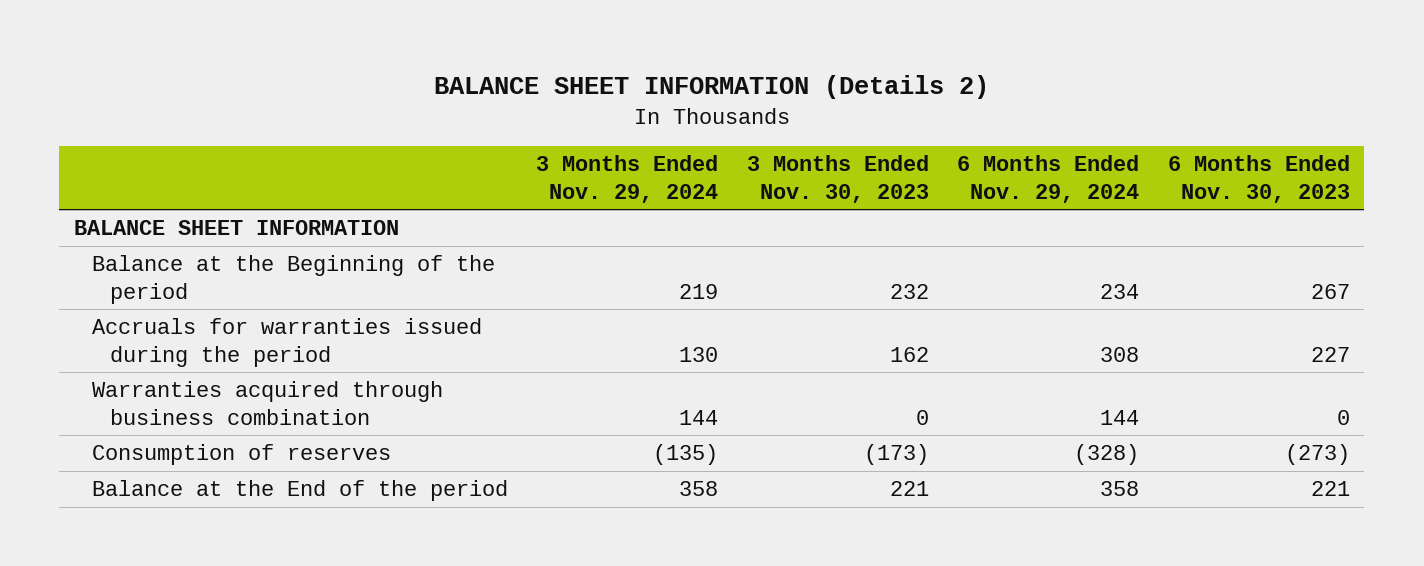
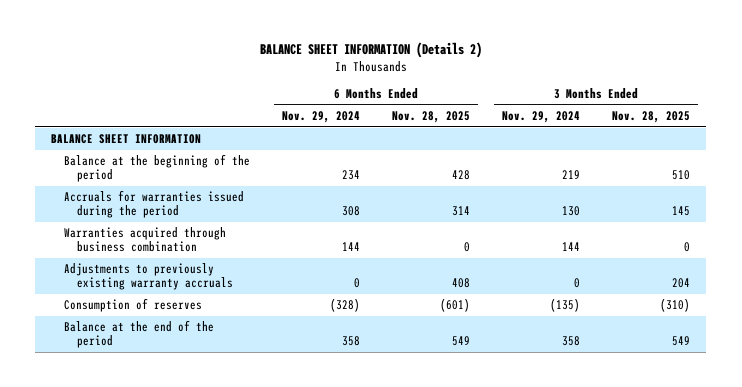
[746,154,929,203] 3 Months Ended Nov. 30, 2023 -> none
[1168,154,1351,203] 6 Months Ended Nov. 30, 2023 -> none
none -> [392,111,471,124] Nov. 28, 2025
none -> [612,111,691,124] Nov. 28, 2025
[91,255,495,304] Balance at the Beginning of the period -> [64,154,251,183] Balance at the beginning of the period
none -> [64,263,234,291] Adjustments to previously existing warranty accruals
[91,480,508,502] Balance at the End of the period -> [64,320,215,349] Balance at the end of the period

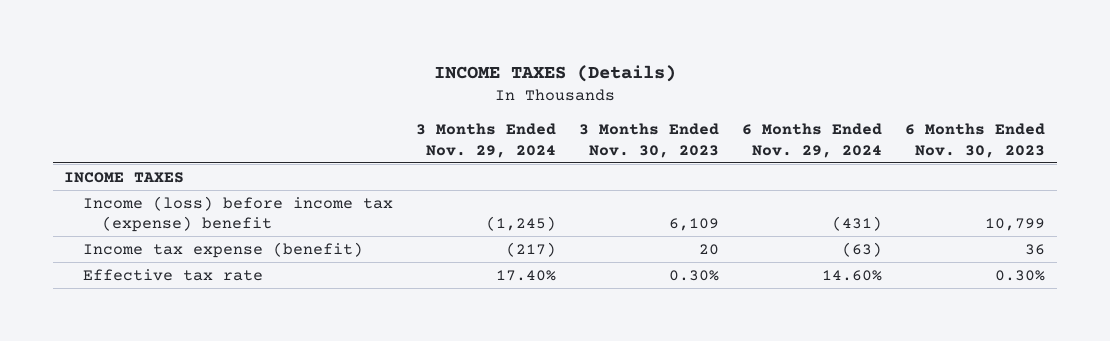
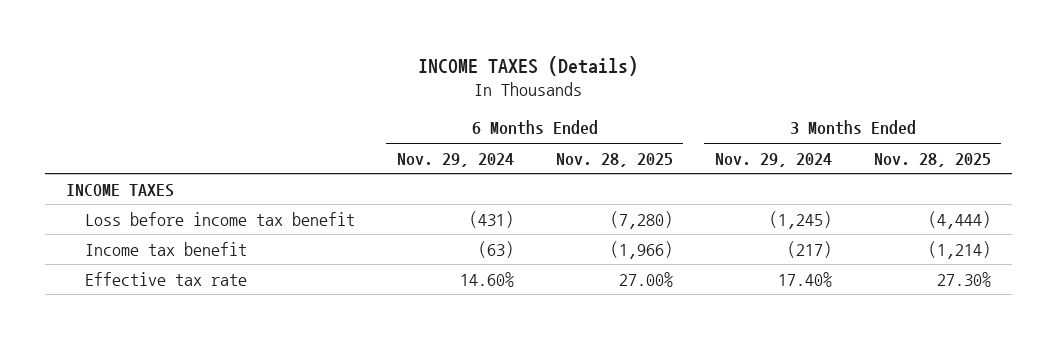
[579,123,720,158] 3 Months Ended Nov. 30, 2023 -> none
[905,123,1046,158] 6 Months Ended Nov. 30, 2023 -> none
none -> [555,152,673,167] Nov. 28, 2025
none -> [873,152,991,167] Nov. 28, 2025
[83,195,394,233] Income (loss) before income tax (expense) benefit -> [84,211,355,226] Loss before income tax benefit
[83,241,364,258] Income tax expense (benefit) -> [84,241,247,256] Income tax benefit

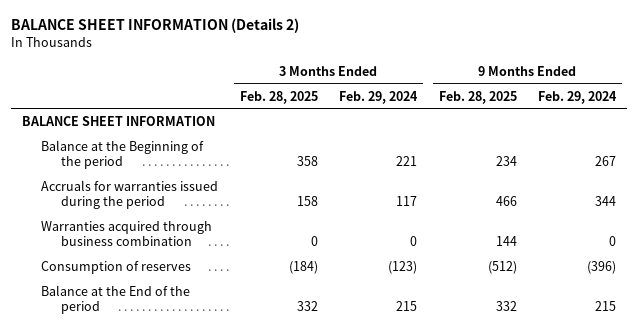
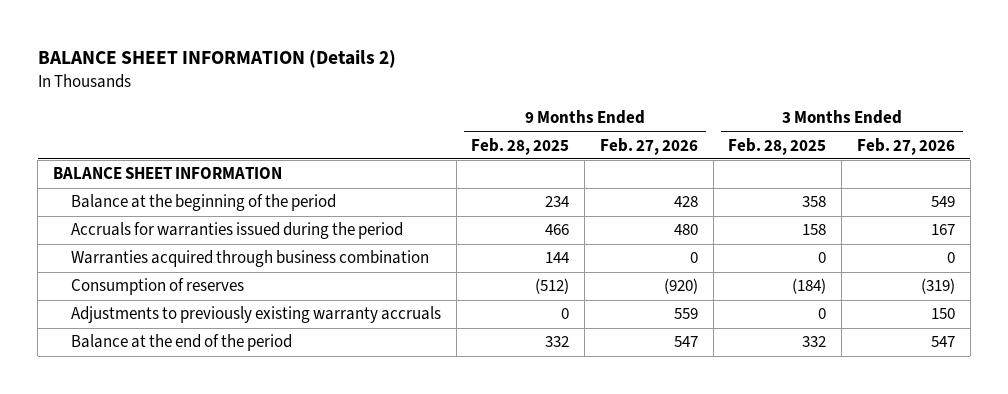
[339,90,419,104] Feb. 29, 2024 -> none
[538,90,618,104] Feb. 29, 2024 -> none
none -> [599,137,698,155] Feb. 27, 2026
none -> [857,137,956,155] Feb. 27, 2026
[41,139,205,170] Balance at the Beginning of the period -> [70,194,336,212] Balance at the beginning of the period
none -> [70,306,441,324] Adjustments to previously existing warranty accruals
[41,284,191,315] Balance at the End of the period -> [70,334,292,352] Balance at the end of the period

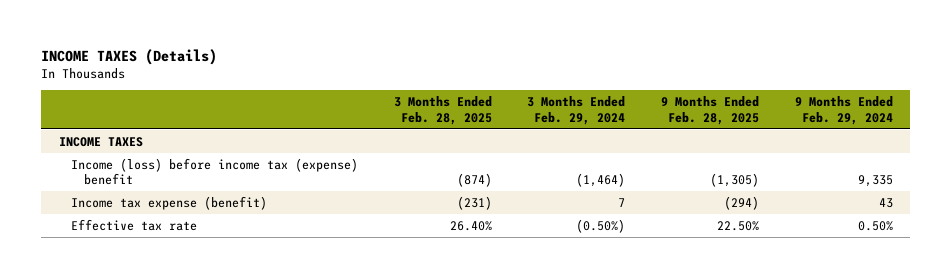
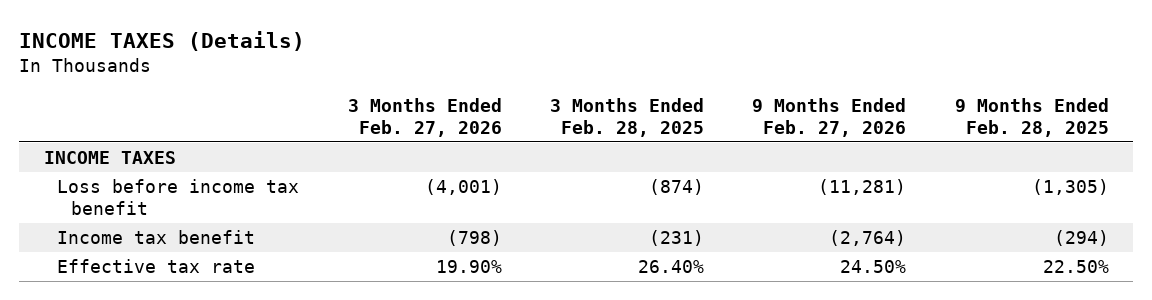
[527,96,626,125] 3 Months Ended Feb. 29, 2024 -> none
[794,96,893,125] 9 Months Ended Feb. 29, 2024 -> none
none -> [347,97,502,137] 3 Months Ended Feb. 27, 2026
none -> [752,97,907,137] 9 Months Ended Feb. 27, 2026
[71,158,359,186] Income (loss) before income tax (expense) benefit -> [57,179,300,216] Loss before income tax benefit
[71,196,268,211] Income tax expense (benefit) -> [57,230,256,245] Income tax benefit

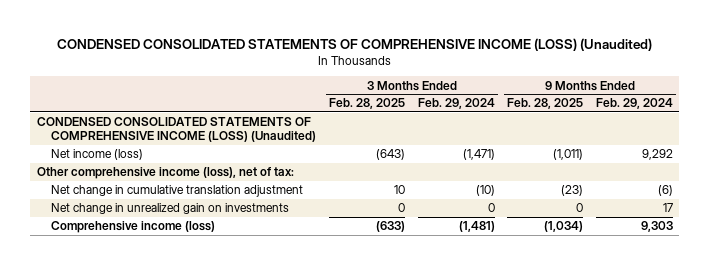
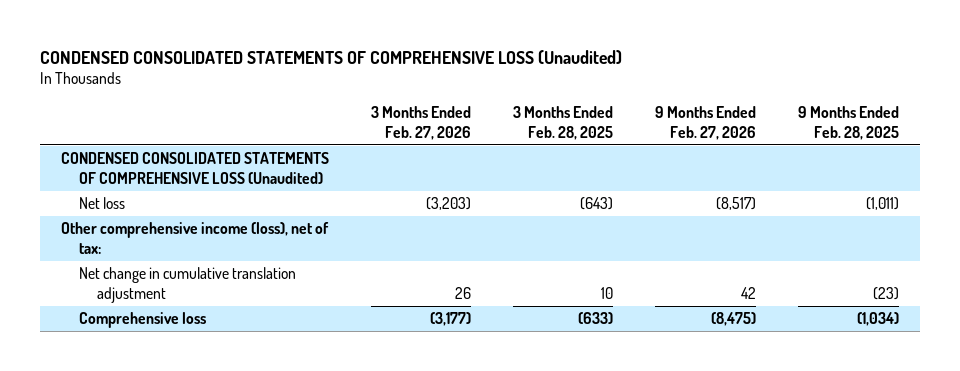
[56,37,652,51] CONDENSED CONSOLIDATED STATEMENTS OF COMPREHENSIVE INCOME (LOSS) (Unaudited) -> [39,49,622,64] CONDENSED CONSOLIDATED STATEMENTS OF COMPREHENSIVE LOSS (Unaudited)
[417,98,495,110] Feb. 29, 2024 -> none
[595,98,673,110] Feb. 29, 2024 -> none
none -> [370,106,471,140] 3 Months Ended Feb. 27, 2026
none -> [654,106,756,140] 9 Months Ended Feb. 27, 2026
[36,117,317,142] CONDENSED CONSOLIDATED STATEMENTS OF COMPREHENSIVE INCOME (LOSS) (Unaudited) -> [60,152,329,184] CONDENSED CONSOLIDATED STATEMENTS OF COMPREHENSIVE LOSS (Unaudited)
[51,149,144,161] Net income (loss) -> [79,197,126,210] Net loss
[51,203,290,215] Net change in unrealized gain on investments -> none
[51,221,216,234] Comprehensive income (loss) -> [79,312,207,329] Comprehensive loss

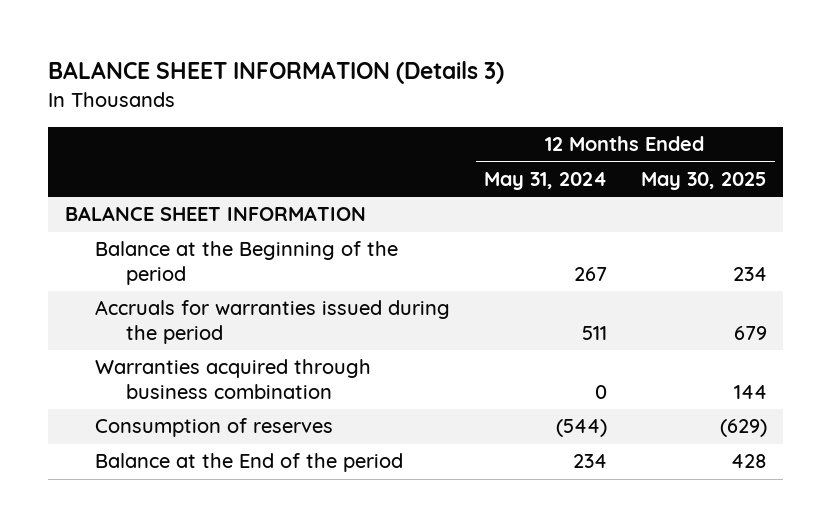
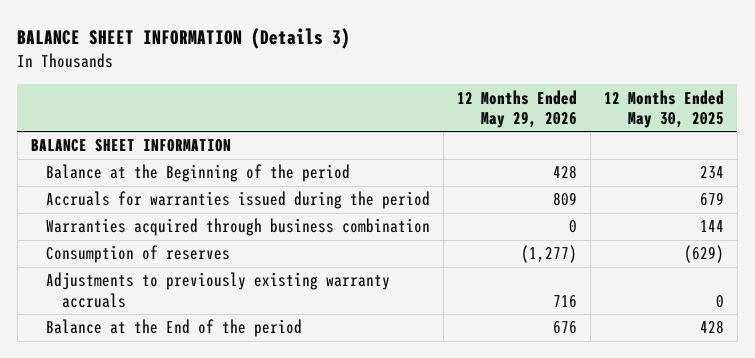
[483,171,607,190] May 31, 2024 -> none
none -> [457,89,578,129] 12 Months Ended May 29, 2026
none -> [46,272,391,308] Adjustments to previously existing warranty accruals

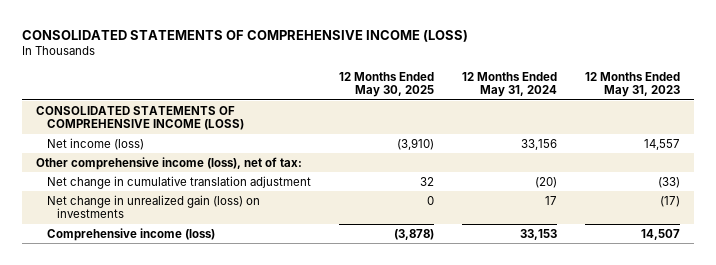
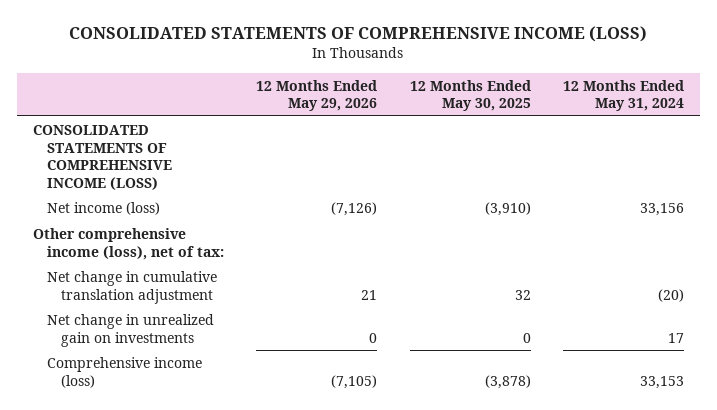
[584,71,680,98] 12 Months Ended May 31, 2023 -> none
none -> [256,79,378,112] 12 Months Ended May 29, 2026
[46,194,260,219] Net change in unrealized gain (loss) on investments -> [47,313,215,347] Net change in unrealized gain on investments

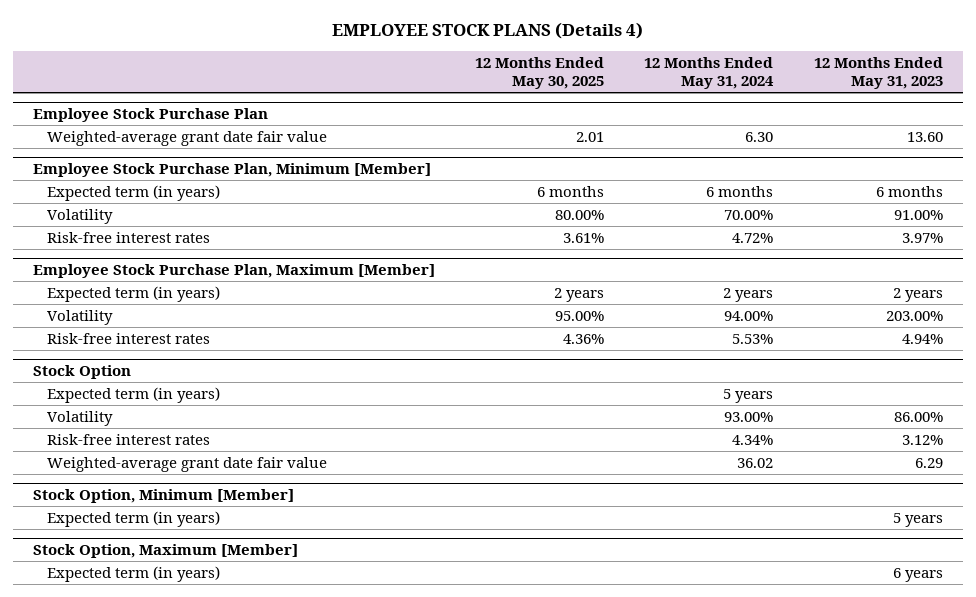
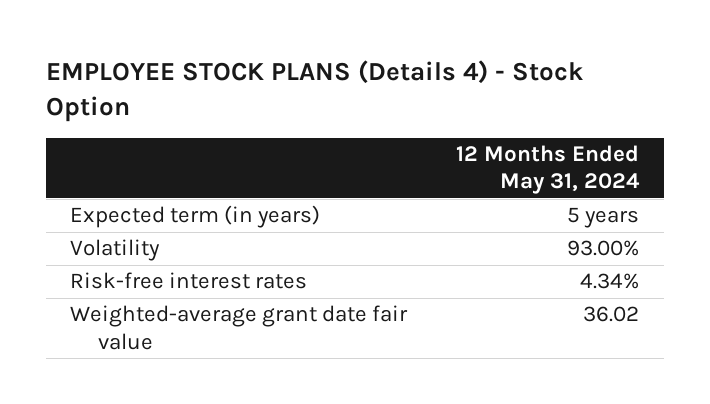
[331,21,643,39] EMPLOYEE STOCK PLANS (Details 4) -> [45,60,583,123] EMPLOYEE STOCK PLANS (Details 4) - Stock Option
[475,56,605,89] 12 Months Ended May 30, 2025 -> none
[813,56,943,89] 12 Months Ended May 31, 2023 -> none
[32,108,268,123] Employee Stock Purchase Plan -> none
[47,130,328,146] Weighted-average grant date fair value -> none
[32,163,431,178] Employee Stock Purchase Plan, Minimum [Member] -> none
[47,184,221,201] Expected term (in years) -> none
[47,208,114,224] Volatility -> none
[47,231,211,243] Risk-free interest rates -> none
[32,264,435,279] Employee Stock Purchase Plan, Maximum [Member] -> none
[47,285,221,302] Expected term (in years) -> none
[47,309,114,325] Volatility -> none
[47,332,211,344] Risk-free interest rates -> none
[32,365,131,380] Stock Option -> none
[32,489,294,504] Stock Option, Minimum [Member] -> none
[47,510,221,527] Expected term (in years) -> none
[32,544,298,559] Stock Option, Maximum [Member] -> none
[47,565,221,582] Expected term (in years) -> none

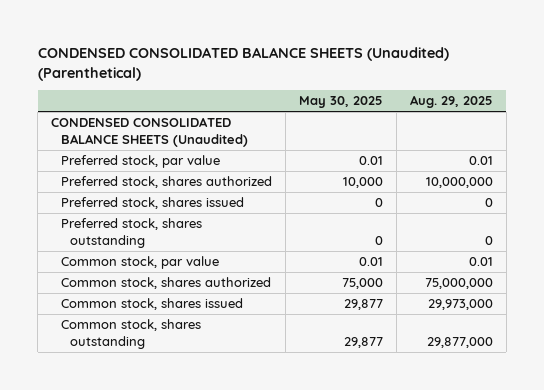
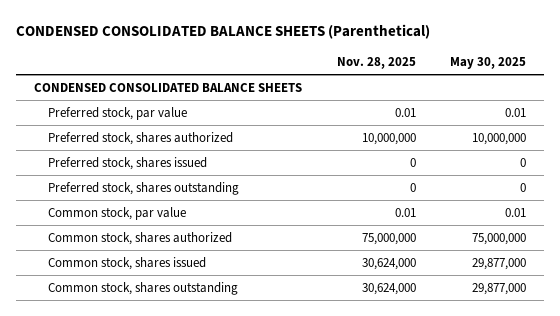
[37,46,449,81] CONDENSED CONSOLIDATED BALANCE SHEETS (Unaudited) (Parenthetical) -> [16,24,431,40] CONDENSED CONSOLIDATED BALANCE SHEETS (Parenthetical)
[409,95,493,109] Aug. 29, 2025 -> none
none -> [336,56,416,69] Nov. 28, 2025
[51,117,248,147] CONDENSED CONSOLIDATED BALANCE SHEETS (Unaudited) -> [33,82,302,92] CONDENSED CONSOLIDATED BALANCE SHEETS
[342,177,383,189] 10,000 -> [472,132,527,145] 10,000,000
[341,278,383,290] 75,000 -> [472,232,527,245] 75,000,000
[343,299,383,311] 29,877 -> [472,257,527,270] 29,877,000
[343,336,383,348] 29,877 -> [472,282,527,295] 29,877,000

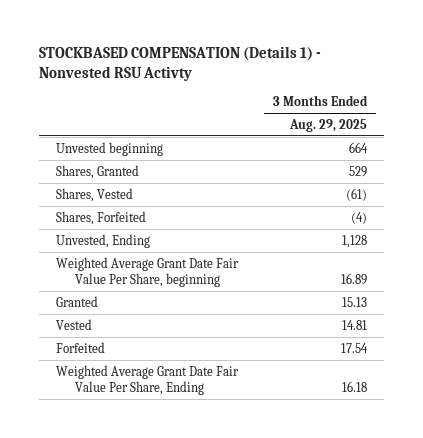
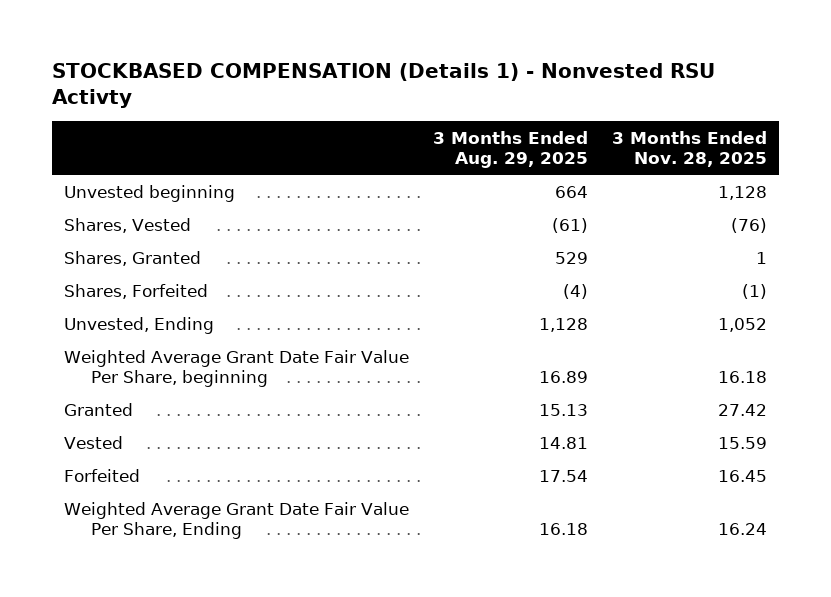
none -> [612,130,768,168] 3 Months Ended Nov. 28, 2025
[56,164,140,179] Shares, Granted -> [64,250,202,266] Shares, Granted

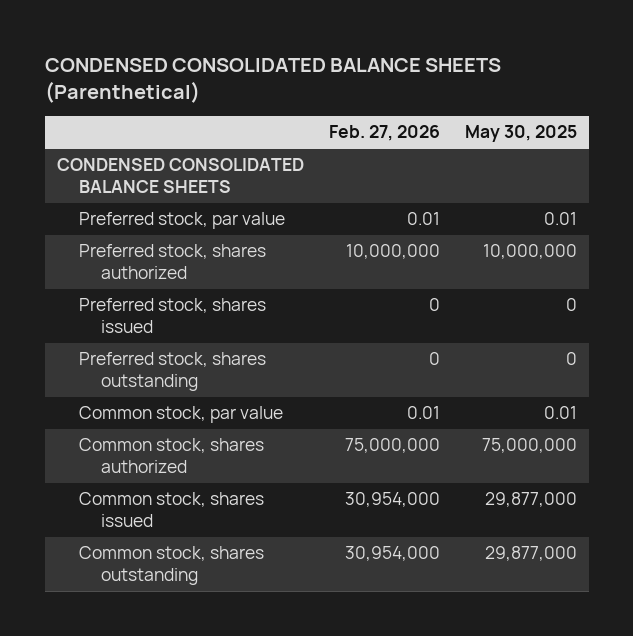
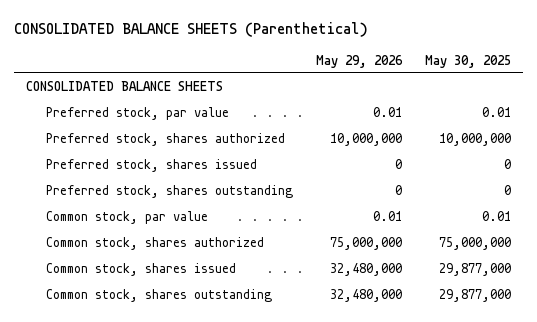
[44,57,501,103] CONDENSED CONSOLIDATED BALANCE SHEETS (Parenthetical) -> [14,22,369,38] CONSOLIDATED BALANCE SHEETS (Parenthetical)
[328,125,440,142] Feb. 27, 2026 -> none
none -> [316,54,404,68] May 29, 2026
[56,158,304,194] CONDENSED CONSOLIDATED BALANCE SHEETS -> [25,81,223,92] CONSOLIDATED BALANCE SHEETS

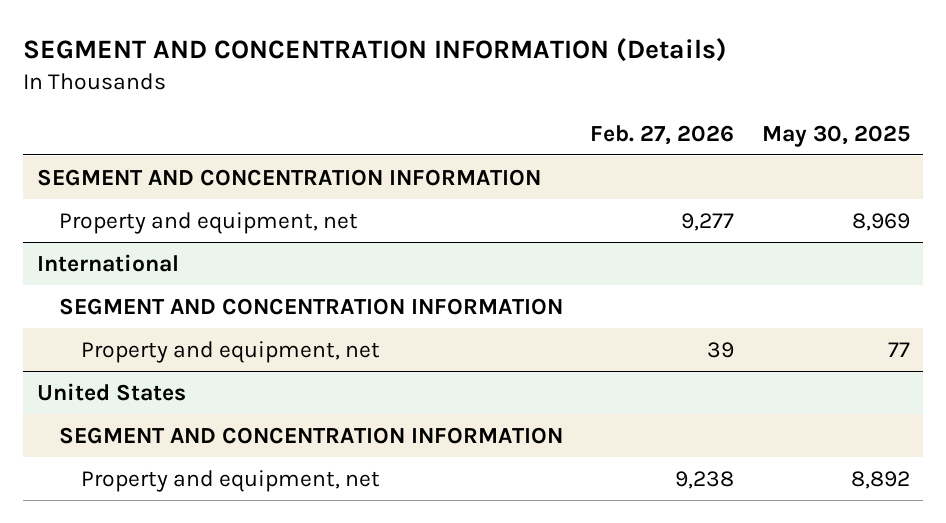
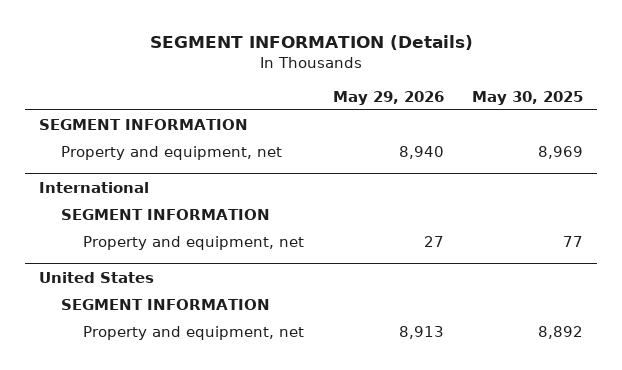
[22,38,727,63] SEGMENT AND CONCENTRATION INFORMATION (Details) -> [150,34,474,50] SEGMENT INFORMATION (Details)
[590,124,735,145] Feb. 27, 2026 -> none
none -> [332,90,444,105] May 29, 2026
[36,168,541,186] SEGMENT AND CONCENTRATION INFORMATION -> [39,118,249,130] SEGMENT INFORMATION
[58,297,563,315] SEGMENT AND CONCENTRATION INFORMATION -> [61,208,271,220] SEGMENT INFORMATION
[58,426,563,444] SEGMENT AND CONCENTRATION INFORMATION -> [61,298,271,310] SEGMENT INFORMATION

